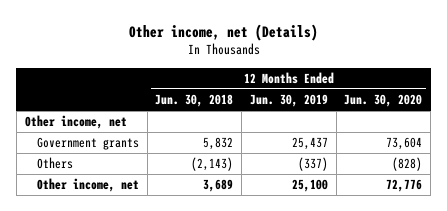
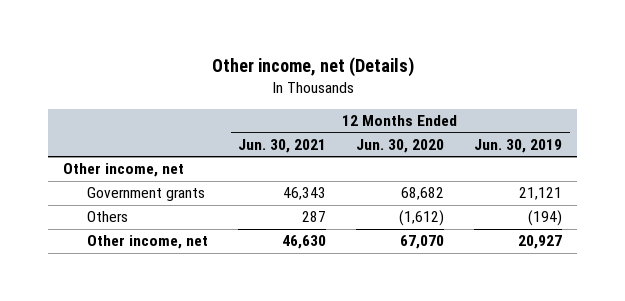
[155,94,234,108] Jun. 30, 2018 -> none
none -> [238,139,327,154] Jun. 30, 2021
[291,137,328,151] 25,437 -> [519,187,563,201] 21,121
[386,137,423,151] 73,604 -> [401,187,445,201] 68,682
[297,157,328,172] (337) -> [528,210,563,227] (194)
[392,157,423,172] (828) -> [399,210,445,227] (1,612)
[291,179,328,193] 25,100 -> [518,235,563,250] 20,927
[386,179,423,193] 72,776 -> [400,235,445,250] 67,070

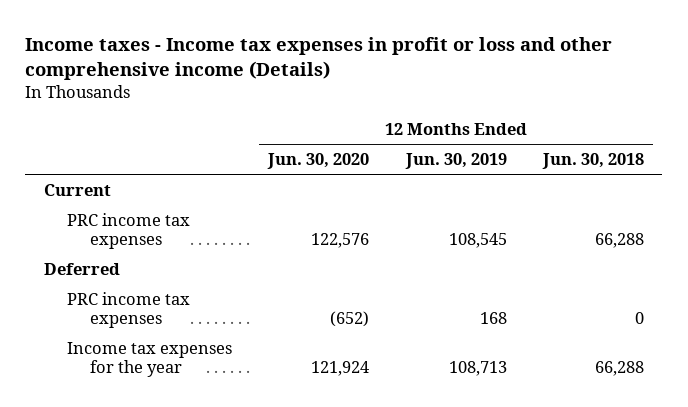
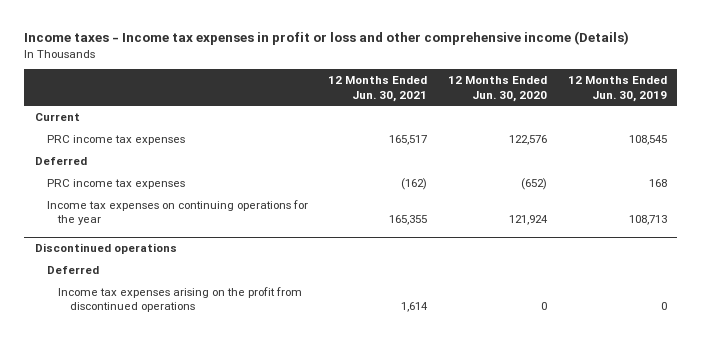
[542,153,645,170] Jun. 30, 2018 -> none
none -> [328,76,428,102] 12 Months Ended Jun. 30, 2021
[66,341,232,378] Income tax expenses for the year -> [46,199,308,226] Income tax expenses on continuing operations for the year
none -> [34,243,177,255] Discontinued operations
none -> [46,265,99,274] Deferred
none -> [58,286,303,313] Income tax expenses arising on the profit from discontinued operations

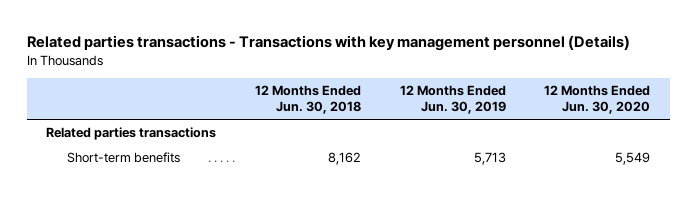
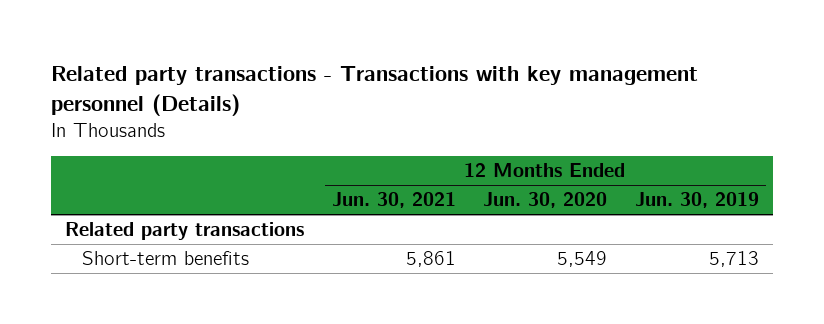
[26,35,630,52] Related parties transactions - Transactions with key management personnel (Details) -> [50,65,698,116] Related party transactions - Transactions with key management personnel (Details)
[254,85,361,115] 12 Months Ended Jun. 30, 2018 -> none
none -> [331,192,456,209] Jun. 30, 2021
[46,127,217,141] Related parties transactions -> [64,222,304,241] Related party transactions

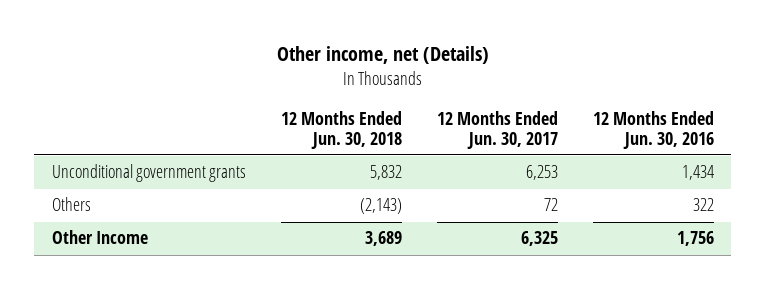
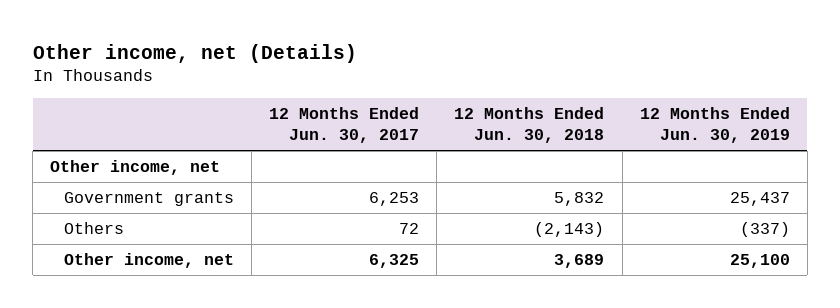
[592,110,714,149] 12 Months Ended Jun. 30, 2016 -> none
none -> [639,106,790,144] 12 Months Ended Jun. 30, 2019
none -> [50,159,221,175] Other income, net
[51,164,246,183] Unconditional government grants -> [63,191,234,206] Government grants
[51,230,148,245] Other Income -> [63,252,234,268] Other income, net

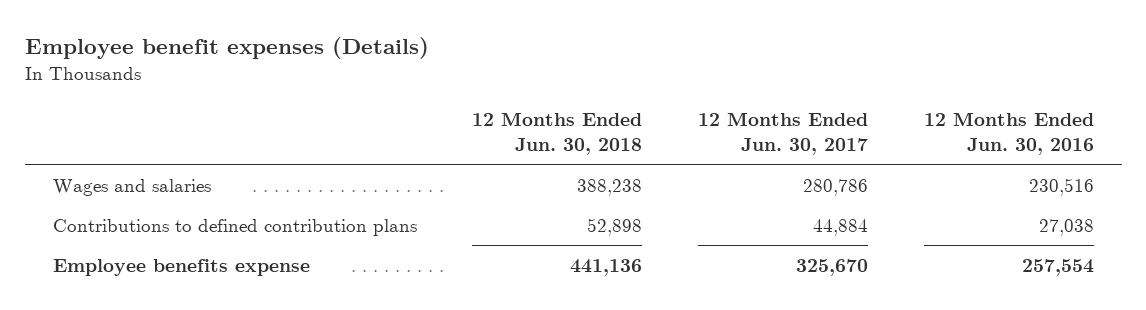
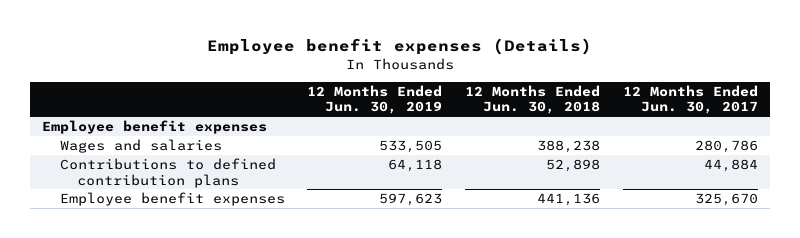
[923,111,1094,155] 12 Months Ended Jun. 30, 2016 -> none
none -> [307,84,443,115] 12 Months Ended Jun. 30, 2019
none -> [41,120,267,135] Employee benefit expenses
[52,258,310,276] Employee benefits expense -> [59,192,285,207] Employee benefit expenses

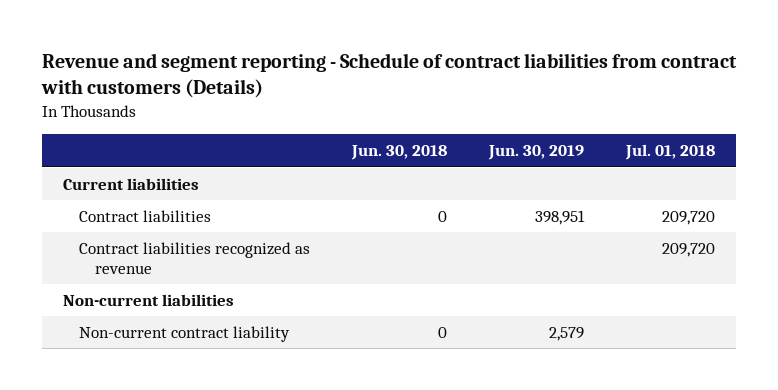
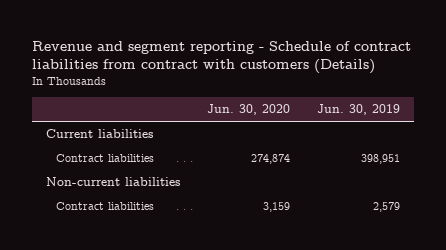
[350,145,447,161] Jun. 30, 2018 -> none
[625,144,716,161] Jul. 01, 2018 -> none
none -> [206,104,290,116] Jun. 30, 2020
[78,241,310,274] Contract liabilities recognized as revenue -> none
[78,325,290,342] Non-current contract liability -> [56,202,155,211] Contract liabilities

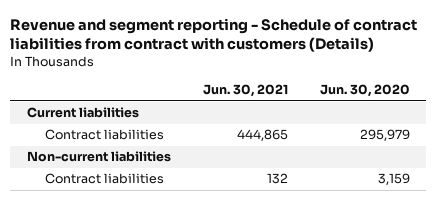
[317,104,401,116] Jun. 30, 2019 -> none
none -> [202,84,288,98] Jun. 30, 2021
[250,154,290,165] 274,874 -> [359,129,410,142] 295,979

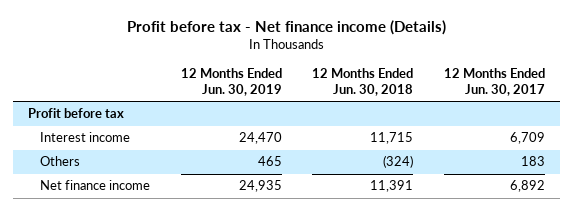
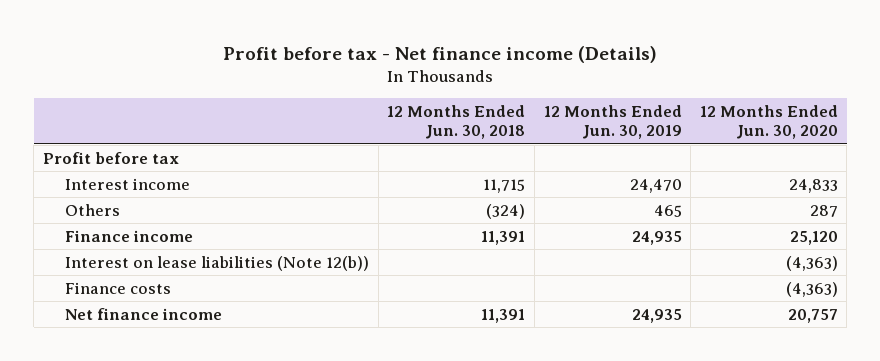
[443,67,545,96] 12 Months Ended Jun. 30, 2017 -> none
none -> [699,104,838,140] 12 Months Ended Jun. 30, 2020
none -> [65,229,194,242] Finance income
none -> [65,255,370,271] Interest on lease liabilities (Note 12(b))
none -> [65,281,172,294] Finance costs

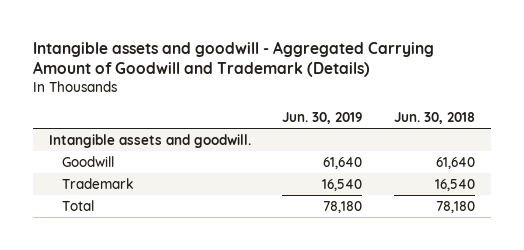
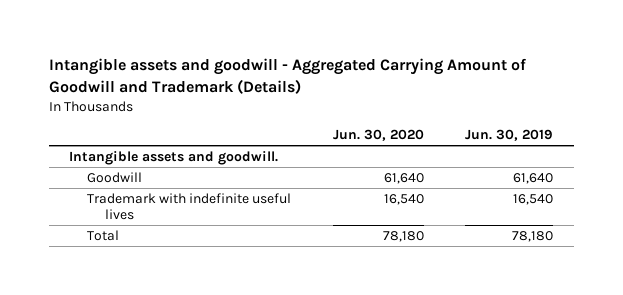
[393,111,475,124] Jun. 30, 2018 -> none
none -> [332,129,424,142] Jun. 30, 2020
[62,177,135,189] Trademark -> [87,192,292,220] Trademark with indefinite useful lives

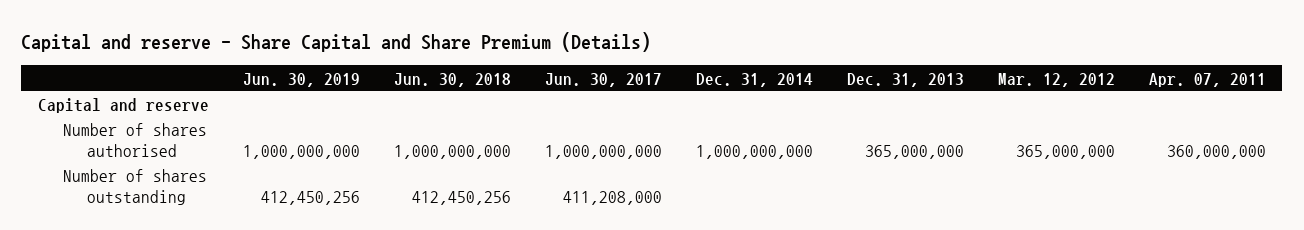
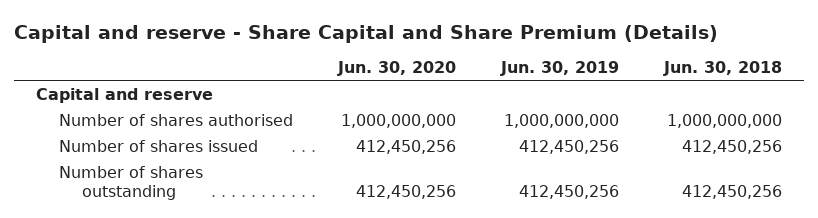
[545,72,663,87] Jun. 30, 2017 -> none
[695,72,813,87] Dec. 31, 2014 -> none
[846,72,964,87] Dec. 31, 2013 -> none
[997,72,1115,87] Mar. 12, 2012 -> none
[1148,72,1266,87] Apr. 07, 2011 -> none
none -> [337,61,457,77] Jun. 30, 2020
none -> [59,139,259,152] Number of shares issued

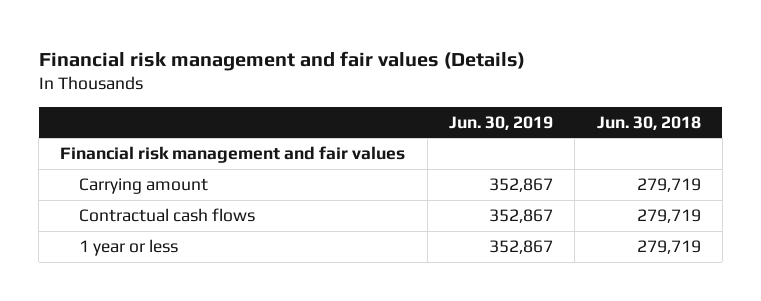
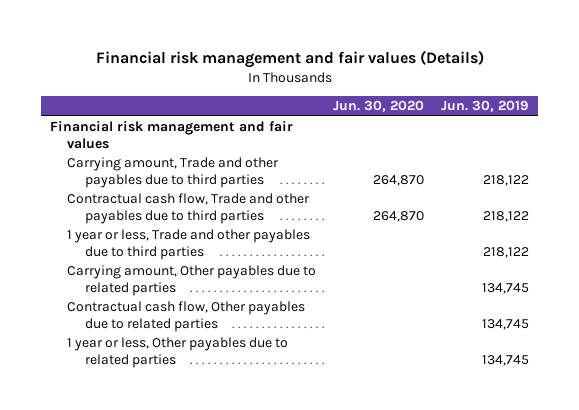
[596,115,701,130] Jun. 30, 2018 -> none
none -> [333,100,425,113] Jun. 30, 2020
[78,177,208,194] Carrying amount -> [67,157,280,188] Carrying amount, Trade and other payables due to third parties
[489,177,554,192] 352,867 -> [483,174,530,186] 218,122
[78,207,255,222] Contractual cash flows -> [67,193,311,224] Contractual cash flow, Trade and other payables due to third parties
[489,208,554,223] 352,867 -> [483,210,530,222] 218,122
[78,238,178,256] 1 year or less -> [67,229,311,260] 1 year or less, Trade and other payables due to third parties
[489,239,554,254] 352,867 -> [483,246,530,258] 218,122
none -> [67,265,317,296] Carrying amount, Other payables due to related parties
none -> [67,301,306,332] Contractual cash flow, Other payables due to related parties
none -> [67,337,289,368] 1 year or less, Other payables due to related parties

